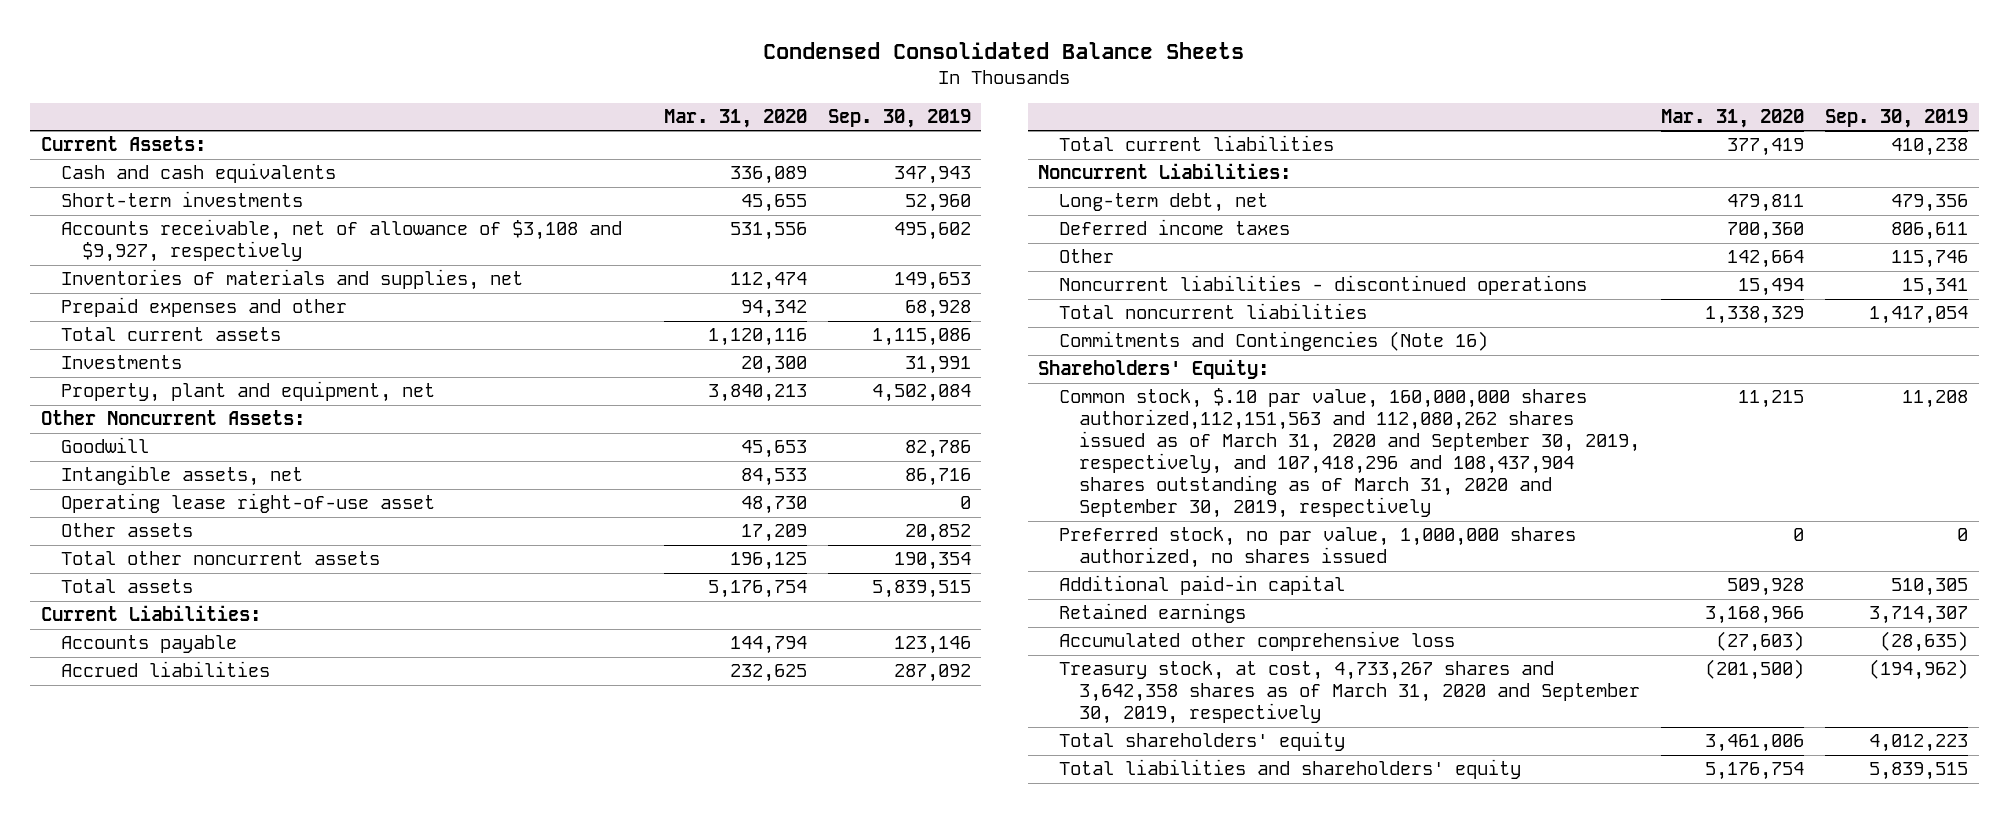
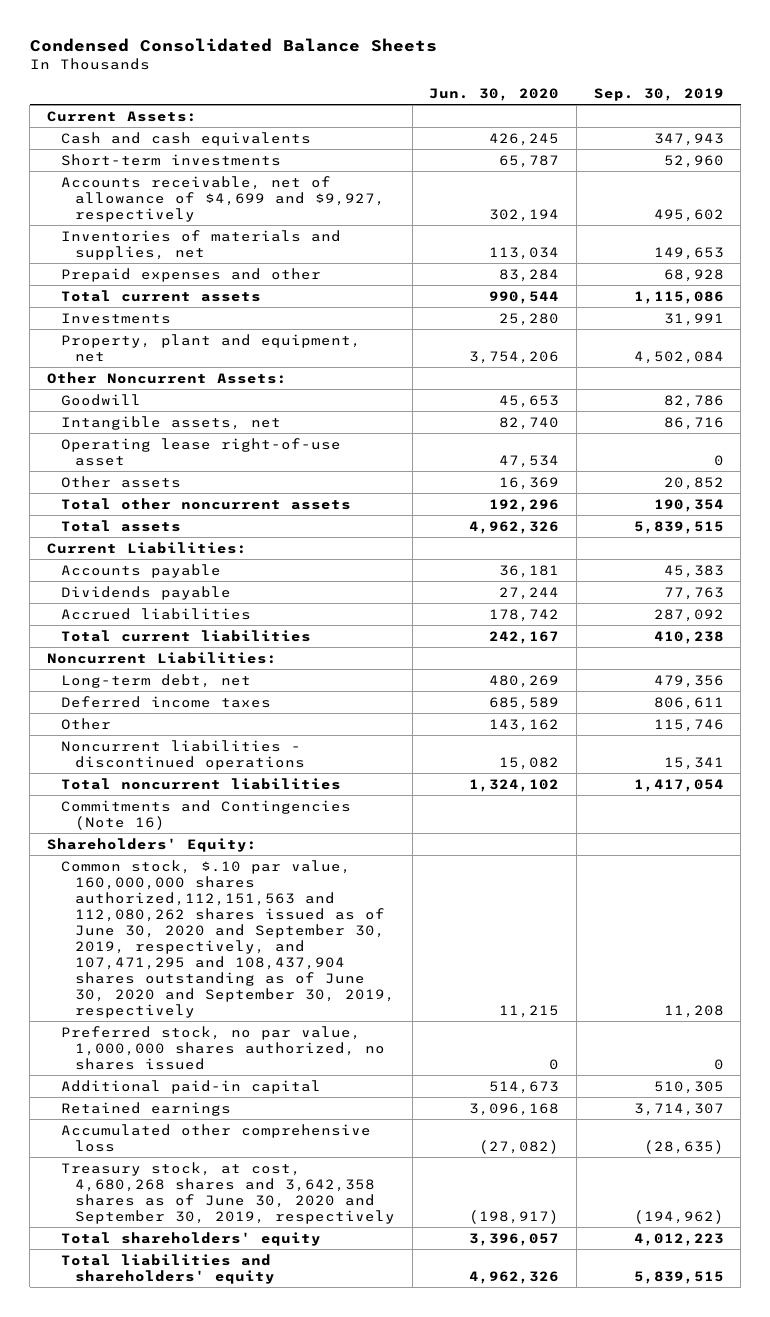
[663,109,807,129] Mar. 31, 2020 -> none
none -> [429,88,560,102] Jun. 30, 2020
[61,219,623,263] Accounts receivable, net of allowance of $3,108 and $9,927, respectively -> [60,175,385,222] Accounts receivable, net of allowance of $4,699 and $9,927, respectively
[893,636,971,655] 123,146 -> [663,564,724,578] 45,383
none -> [60,585,231,600] Dividends payable
[1058,388,1641,519] Common stock, $.10 par value, 160,000,000 shares authorized,112,151,563 and 112,080,262 shares issued as of March 31, 2020 and September 30, 2019, respectively, and 107,418,296 and 108,437,904 shares outstanding as of March 31, 2020 and September 30, 2019, respectively -> [60,859,395,1018] Common stock, $.10 par value, 160,000,000 shares authorized,112,151,563 and 112,080,262 shares issued as of June 30, 2020 and September 30, 2019, respectively, and 107,471,295 and 108,437,904 shares outstanding as of June 30, 2020 and September 30, 2019, respectively
[1058,661,1641,725] Treasury stock, at cost, 4,733,267 shares and 3,642,358 shares as of March 31, 2020 and September 30, 2019, respectively -> [60,1161,395,1224] Treasury stock, at cost, 4,680,268 shares and 3,642,358 shares as of June 30, 2020 and September 30, 2019, respectively

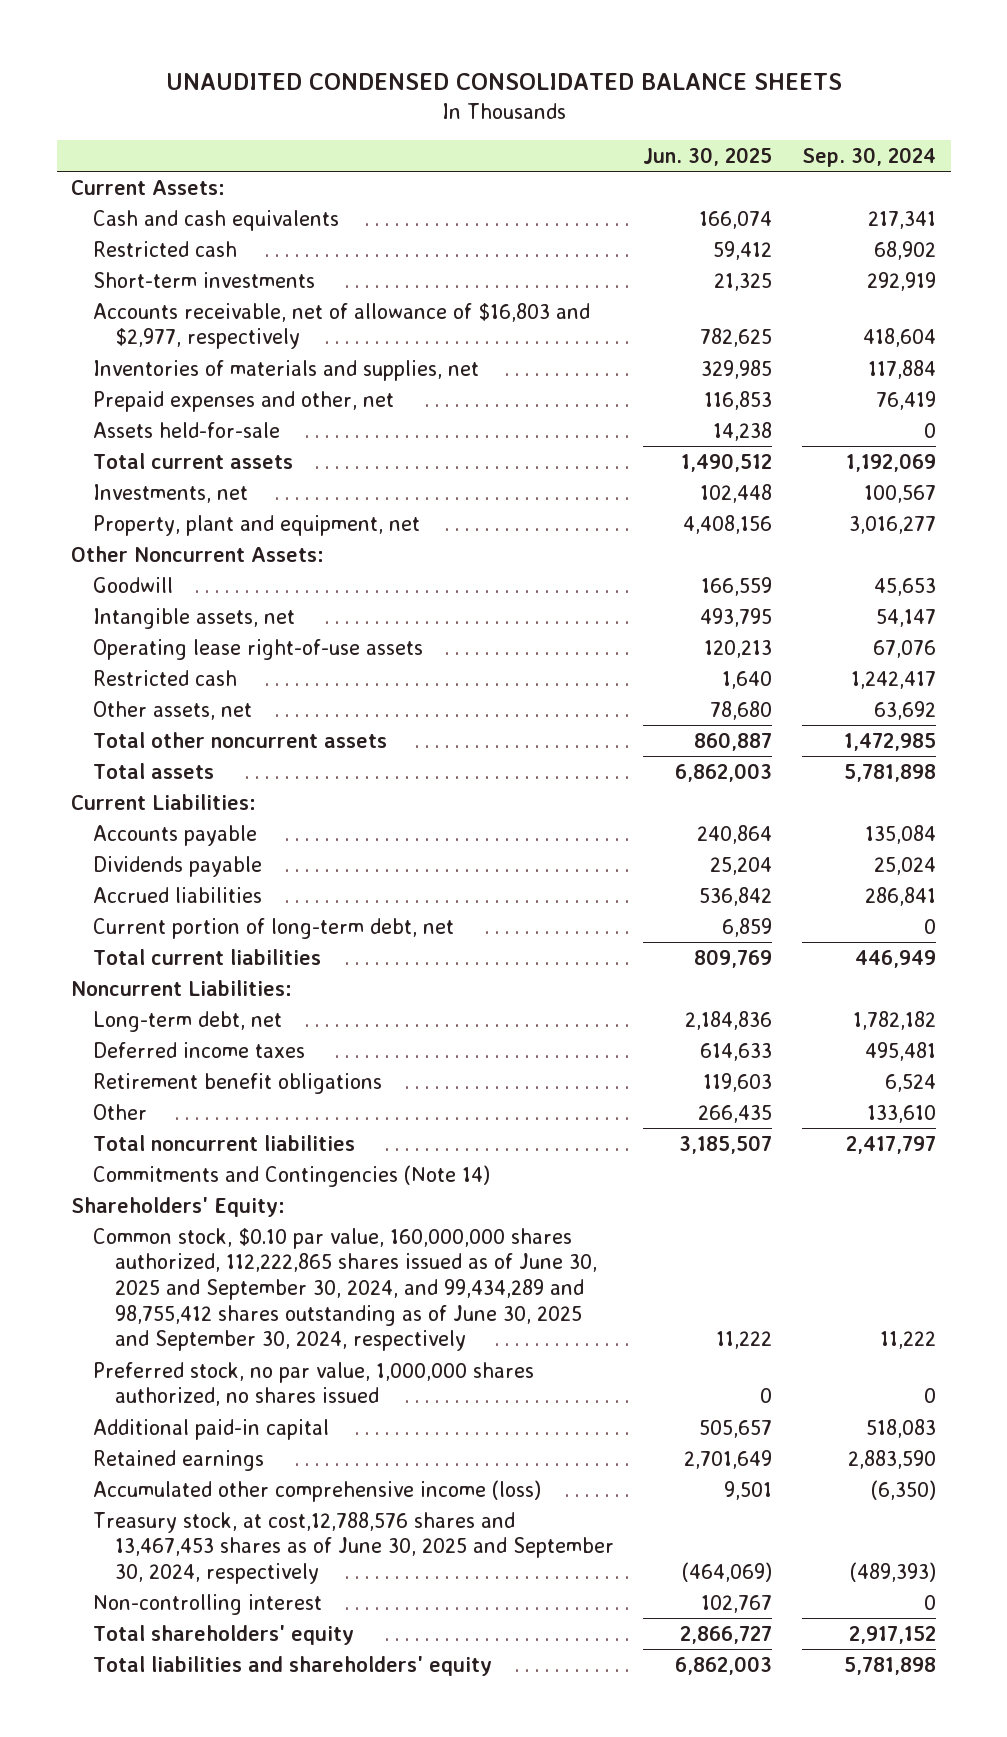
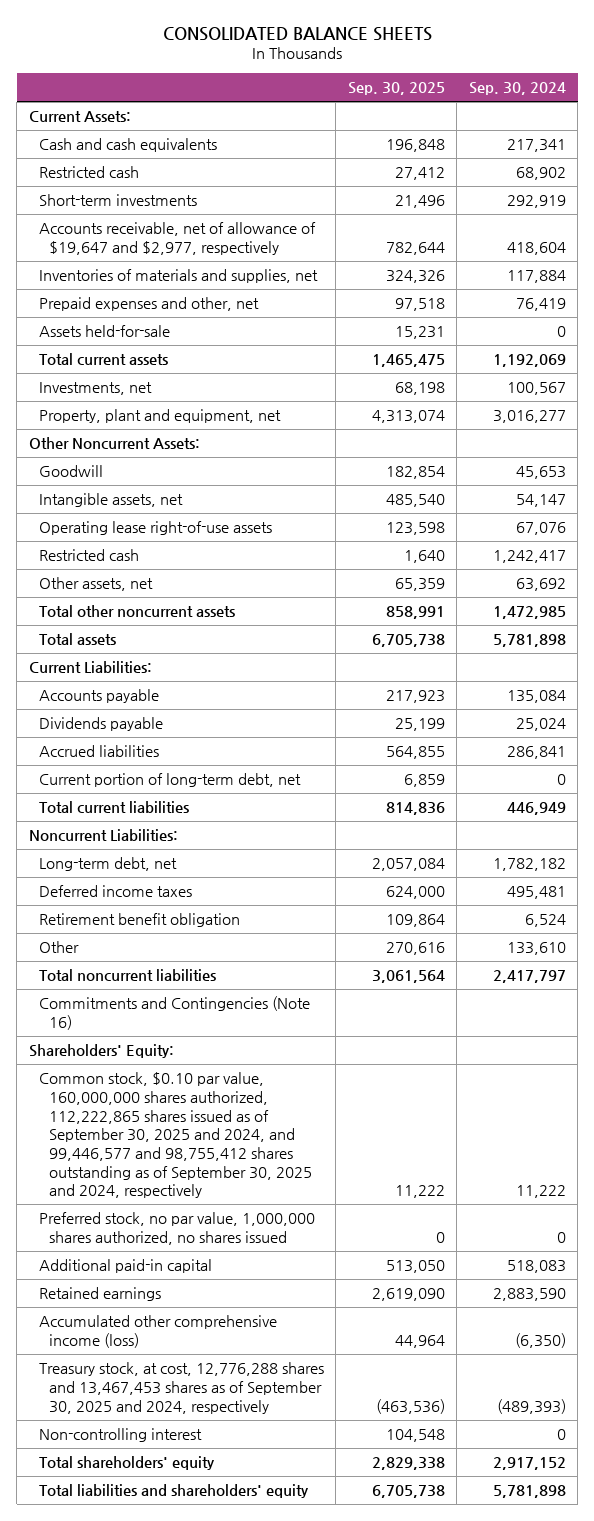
[165,72,842,90] UNAUDITED CONDENSED CONSOLIDATED BALANCE SHEETS -> [163,26,433,41] CONSOLIDATED BALANCE SHEETS
[643,146,773,166] Jun. 30, 2025 -> none
none -> [347,81,445,95] Sep. 30, 2025
[93,302,591,350] Accounts receivable, net of allowance of $16,803 and $2,977, respectively -> [38,222,316,255] Accounts receivable, net of allowance of $19,647 and $2,977, respectively
[93,1072,383,1094] Retirement benefit obligations -> [38,913,240,928] Retirement benefit obligation
[93,1164,491,1187] Commitments and Contingencies (Note 14) -> [38,996,310,1030] Commitments and Contingencies (Note 16)
[93,1227,597,1352] Common stock, $0.10 par value, 160,000,000 shares authorized, 112,222,865 shares issued as of June 30, 2025 and September 30, 2024, and 99,434,289 and 98,755,412 shares outstanding as of June 30, 2025 and September 30, 2024, respectively -> [38,1072,312,1199] Common stock, $0.10 par value, 160,000,000 shares authorized, 112,222,865 shares issued as of September 30, 2025 and 2024, and 99,446,577 and 98,755,412 shares outstanding as of September 30, 2025 and 2024, respectively
[93,1511,614,1585] Treasury stock, at cost,12,788,576 shares and 13,467,453 shares as of June 30, 2025 and September 30, 2024, respectively -> [38,1362,324,1414] Treasury stock, at cost, 12,776,288 shares and 13,467,453 shares as of September 30, 2025 and 2024, respectively

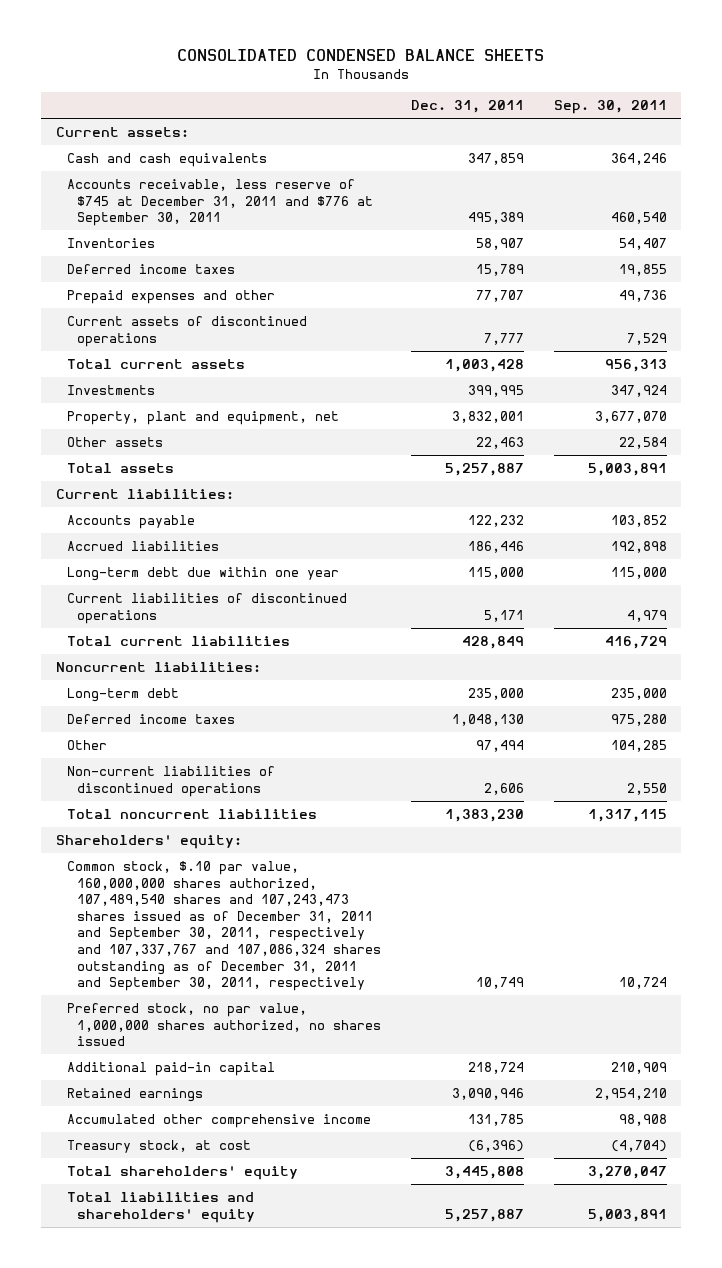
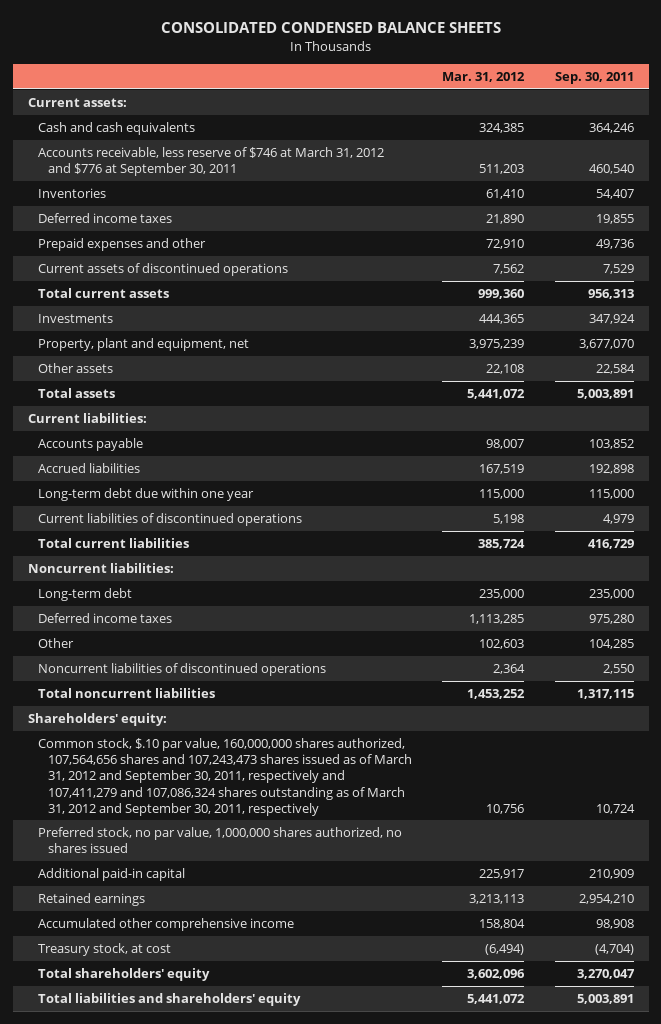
[410,100,524,114] Dec. 31, 2011 -> none
none -> [442,71,526,82] Mar. 31, 2012
[66,179,374,227] Accounts receivable, less reserve of $745 at December 31, 2011 and $776 at September 30, 2011 -> [37,147,384,177] Accounts receivable, less reserve of $746 at March 31, 2012 and $776 at September 30, 2011
[66,766,275,797] Non-current liabilities of discontinued operations -> [37,663,326,677] Noncurrent liabilities of discontinued operations
[66,861,382,992] Common stock, $.10 par value, 160,000,000 shares authorized, 107,489,540 shares and 107,243,473 shares issued as of December 31, 2011 and September 30, 2011, respectively and 107,337,767 and 107,086,324 shares outstanding as of December 31, 2011 and September 30, 2011, respectively -> [37,738,412,816] Common stock, $.10 par value, 160,000,000 shares authorized, 107,564,656 shares and 107,243,473 shares issued as of March 31, 2012 and September 30, 2011, respectively and 107,411,279 and 107,086,324 shares outstanding as of March 31, 2012 and September 30, 2011, respectively

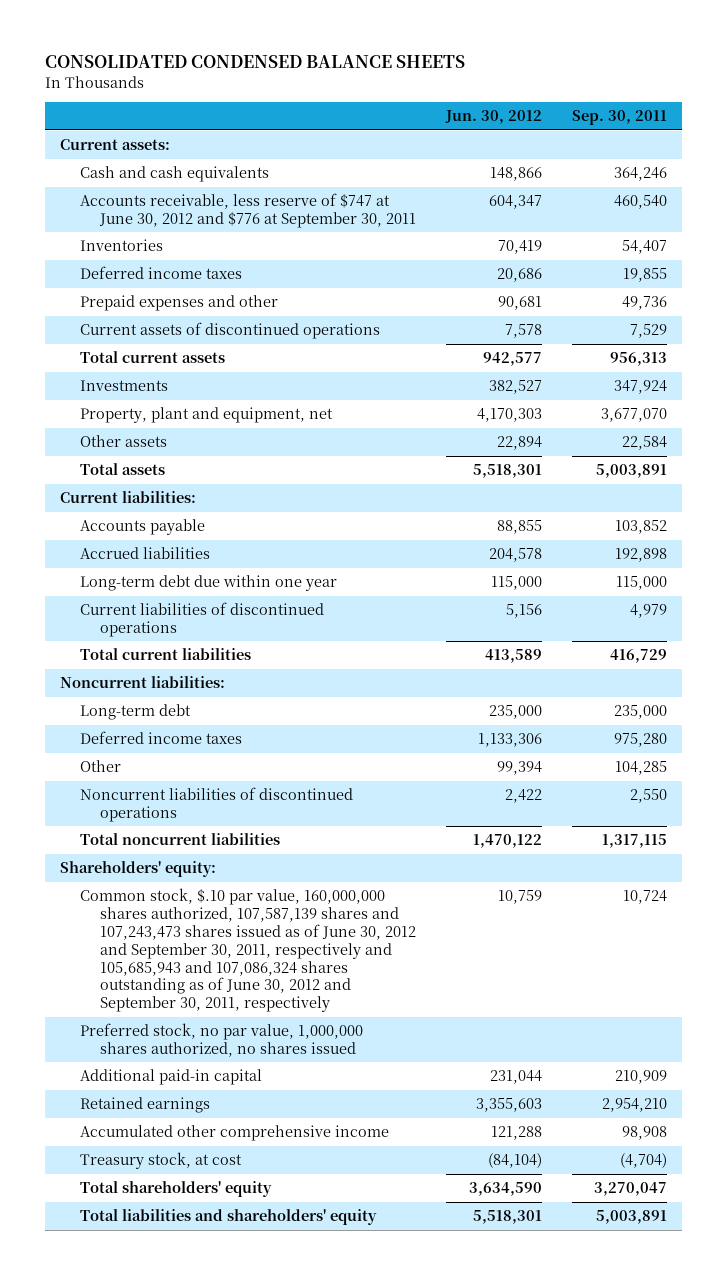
[442,71,526,82] Mar. 31, 2012 -> none
none -> [445,110,543,125] Jun. 30, 2012
[37,147,384,177] Accounts receivable, less reserve of $746 at March 31, 2012 and $776 at September 30, 2011 -> [80,193,417,228] Accounts receivable, less reserve of $747 at June 30, 2012 and $776 at September 30, 2011
[37,738,412,816] Common stock, $.10 par value, 160,000,000 shares authorized, 107,564,656 shares and 107,243,473 shares issued as of March 31, 2012 and September 30, 2011, respectively and 107,411,279 and 107,086,324 shares outstanding as of March 31, 2012 and September 30, 2011, respectively -> [80,888,417,1013] Common stock, $.10 par value, 160,000,000 shares authorized, 107,587,139 shares and 107,243,473 shares issued as of June 30, 2012 and September 30, 2011, respectively and 105,685,943 and 107,086,324 shares outstanding as of June 30, 2012 and September 30, 2011, respectively

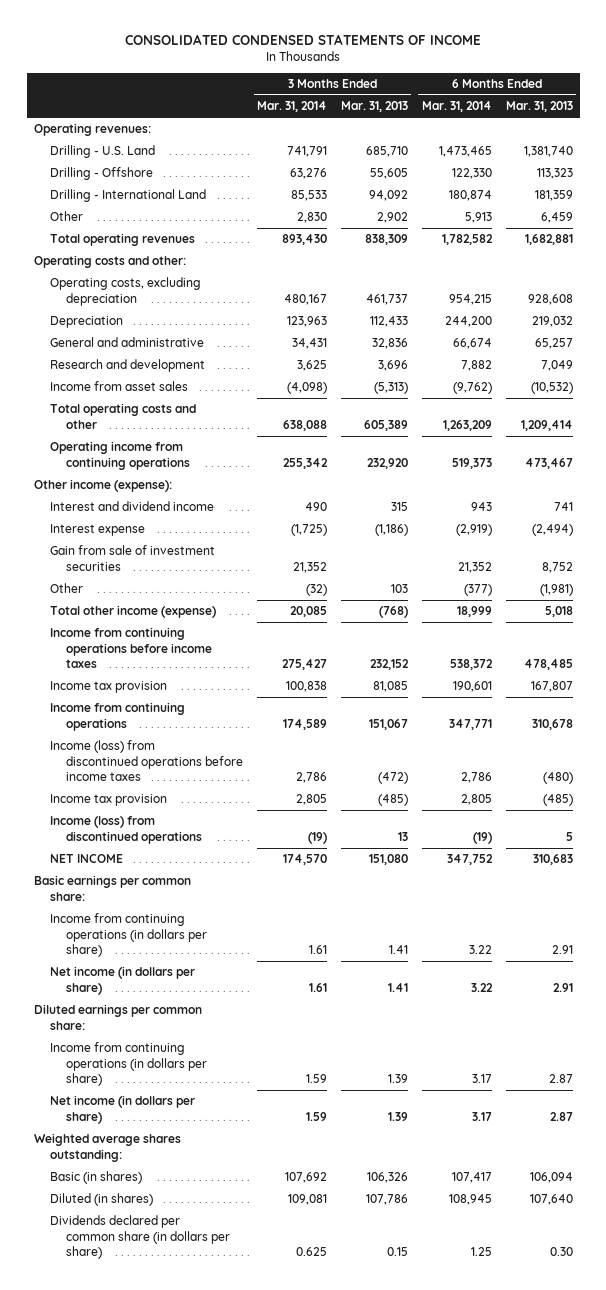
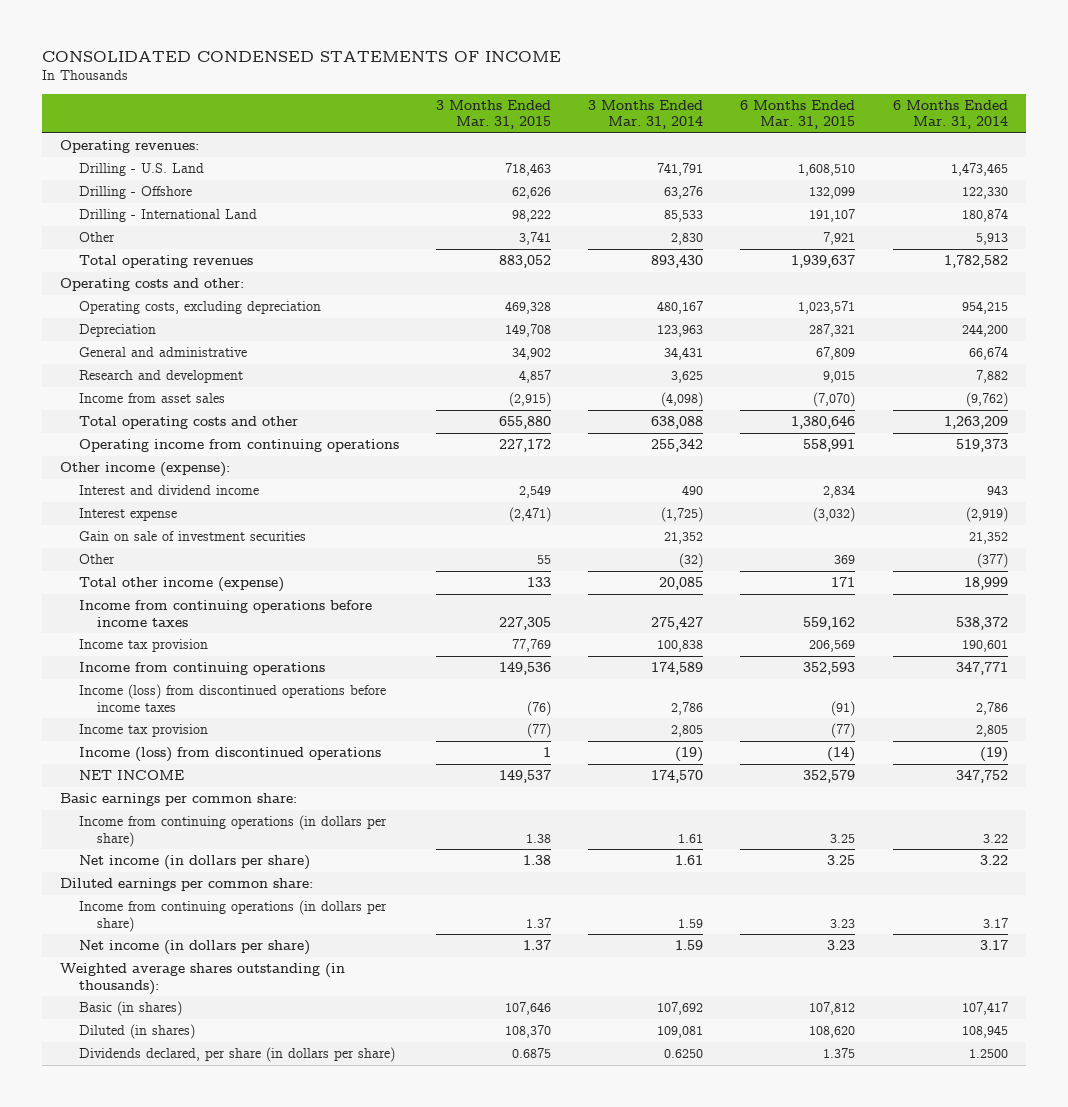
[340,101,408,113] Mar. 31, 2013 -> none
[505,101,573,113] Mar. 31, 2013 -> none
none -> [435,99,551,130] 3 Months Ended Mar. 31, 2015
none -> [740,99,856,130] 6 Months Ended Mar. 31, 2015
[49,545,215,571] Gain from sale of investment securities -> [78,530,306,541] Gain on sale of investment securities
[33,1133,181,1162] Weighted average shares outstanding: -> [60,962,346,995] Weighted average shares outstanding (in thousands):
[49,1215,231,1259] Dividends declared per common share (in dollars per share) -> [78,1046,395,1062] Dividends declared, per share (in dollars per share)
[296,1246,328,1256] 0.625 -> [664,1048,704,1058] 0.6250
[470,1246,492,1256] 1.25 -> [968,1048,1008,1058] 1.2500

